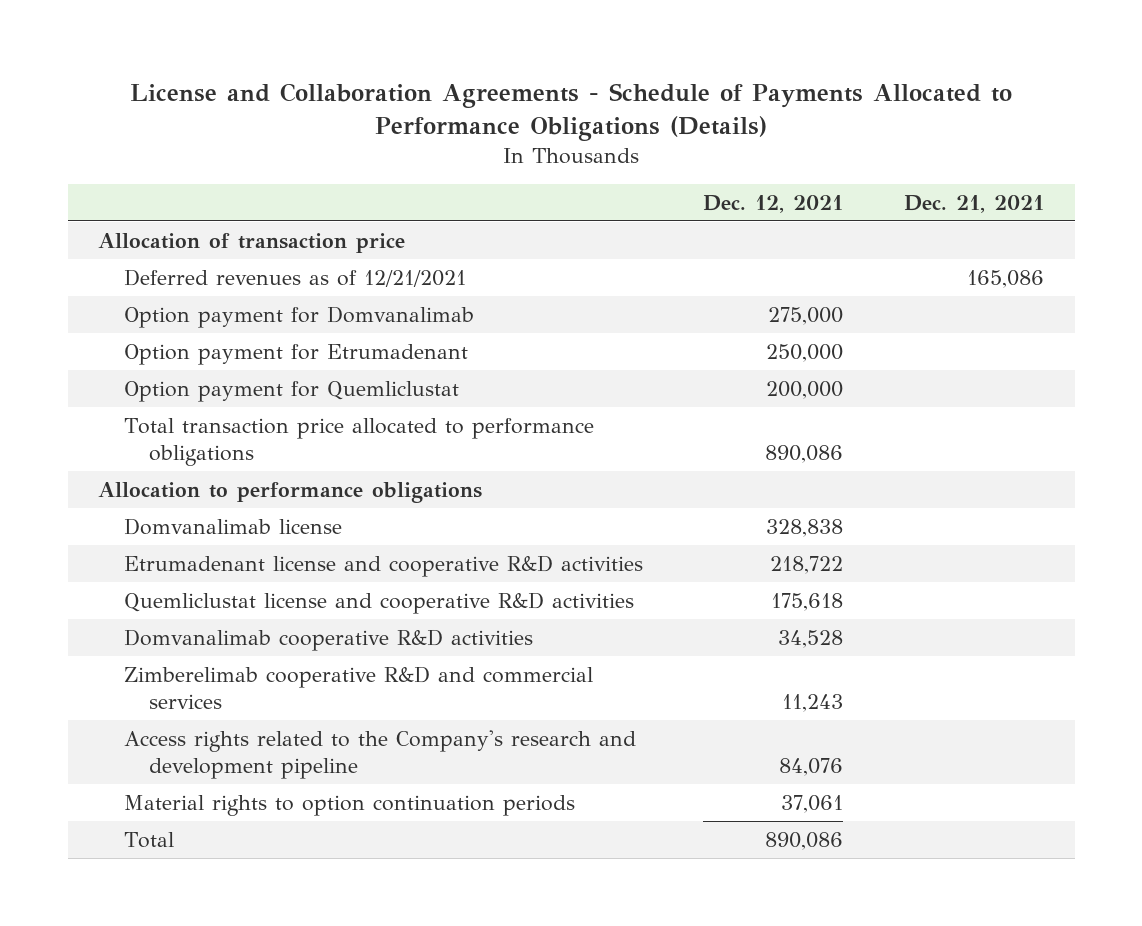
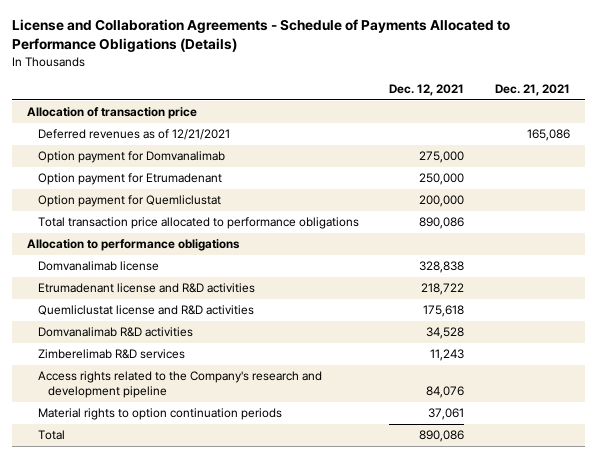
[123,554,643,577] Etrumadenant license and cooperative R&D activities -> [37,283,255,294] Etrumadenant license and R&D activities
[123,591,634,614] Quemliclustat license and cooperative R&D activities -> [37,305,254,316] Quemliclustat license and R&D activities
[123,628,533,651] Domvanalimab cooperative R&D activities -> [37,327,193,338] Domvanalimab R&D activities
[123,665,593,710] Zimberelimab cooperative R&D and commercial services -> [37,349,185,360] Zimberelimab R&D services

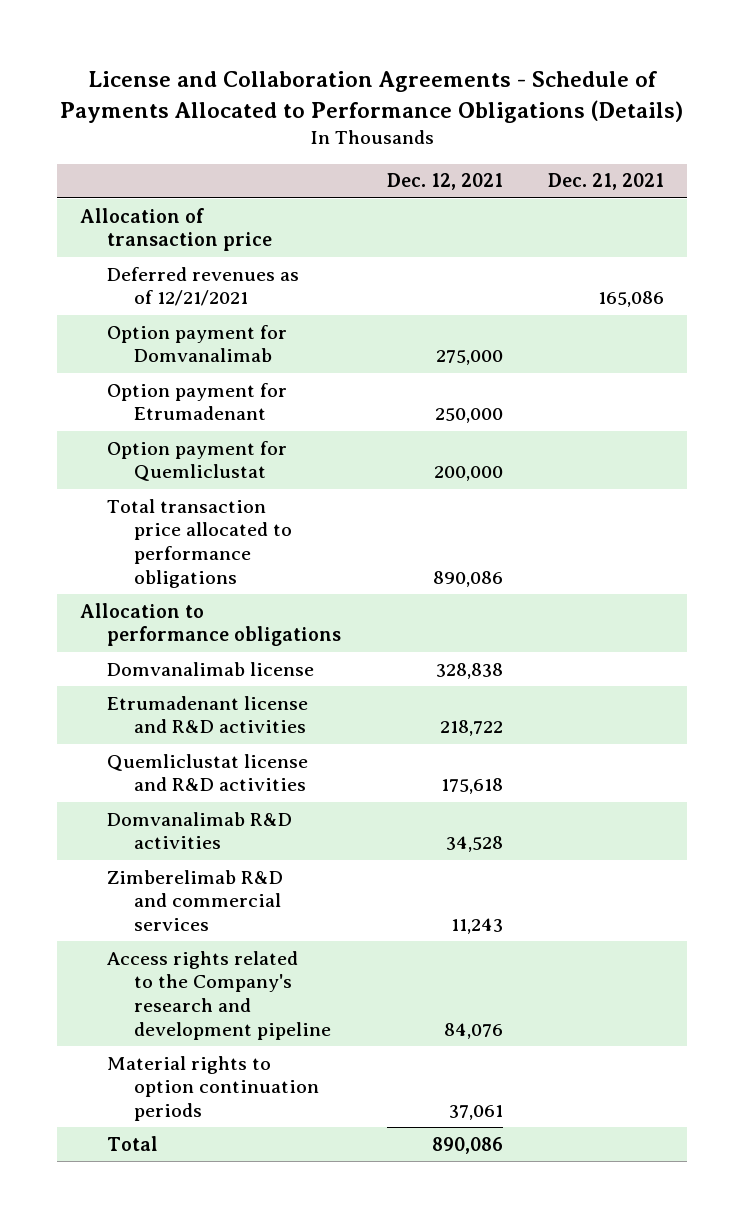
[37,349,185,360] Zimberelimab R&D services -> [107,869,284,932] Zimberelimab R&D and commercial services

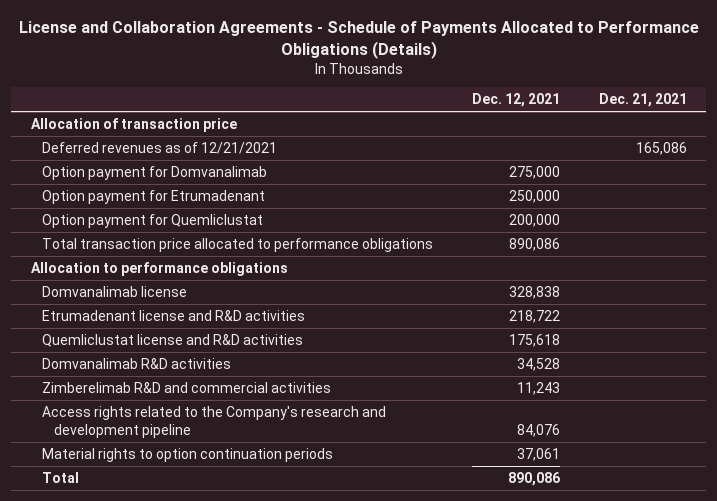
[107,869,284,932] Zimberelimab R&D and commercial services -> [42,381,332,393] Zimberelimab R&D and commercial activities

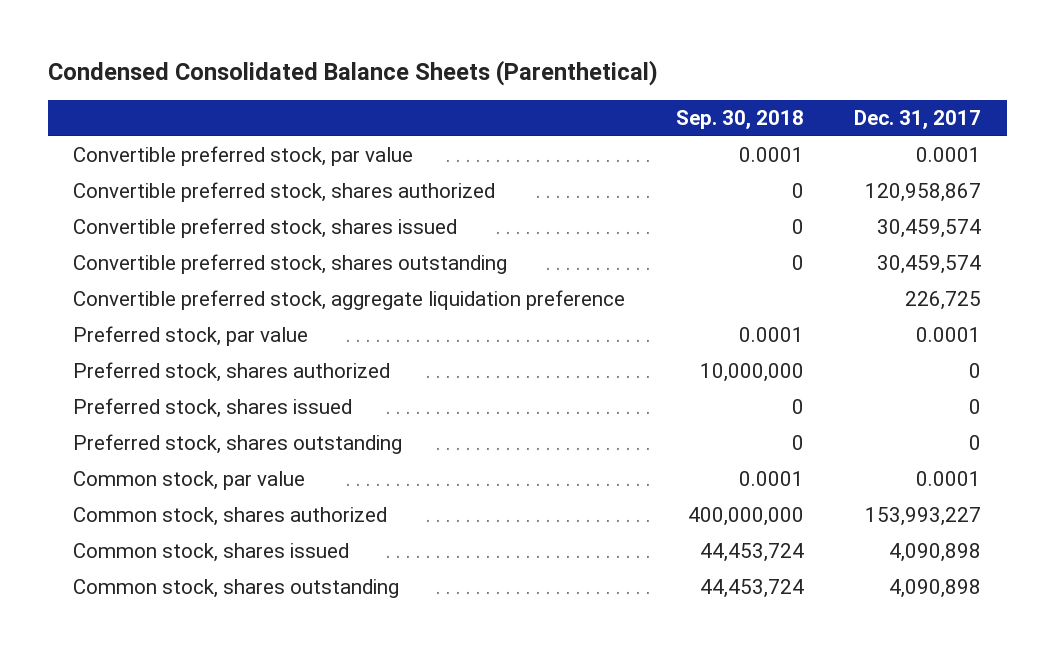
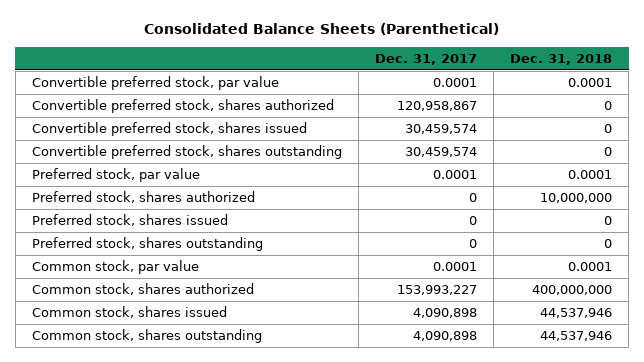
[48,59,659,86] Condensed Consolidated Balance Sheets (Parenthetical) -> [143,23,499,36] Consolidated Balance Sheets (Parenthetical)
[675,110,804,131] Sep. 30, 2018 -> none
none -> [509,53,612,65] Dec. 31, 2018
[73,290,626,311] Convertible preferred stock, aggregate liquidation preference -> none

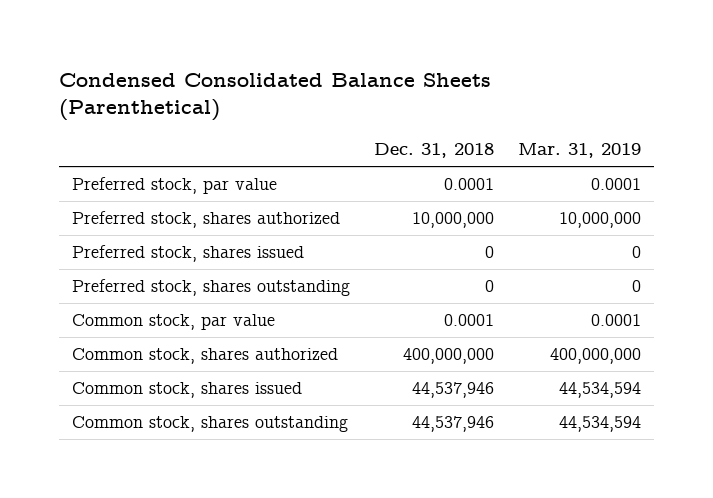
[143,23,499,36] Consolidated Balance Sheets (Parenthetical) -> [59,72,492,122] Condensed Consolidated Balance Sheets (Parenthetical)
[374,53,477,65] Dec. 31, 2017 -> none
none -> [518,143,642,159] Mar. 31, 2019
[31,76,279,91] Convertible preferred stock, par value -> none
[31,99,334,114] Convertible preferred stock, shares authorized -> none
[31,122,307,137] Convertible preferred stock, shares issued -> none
[31,145,342,160] Convertible preferred stock, shares outstanding -> none

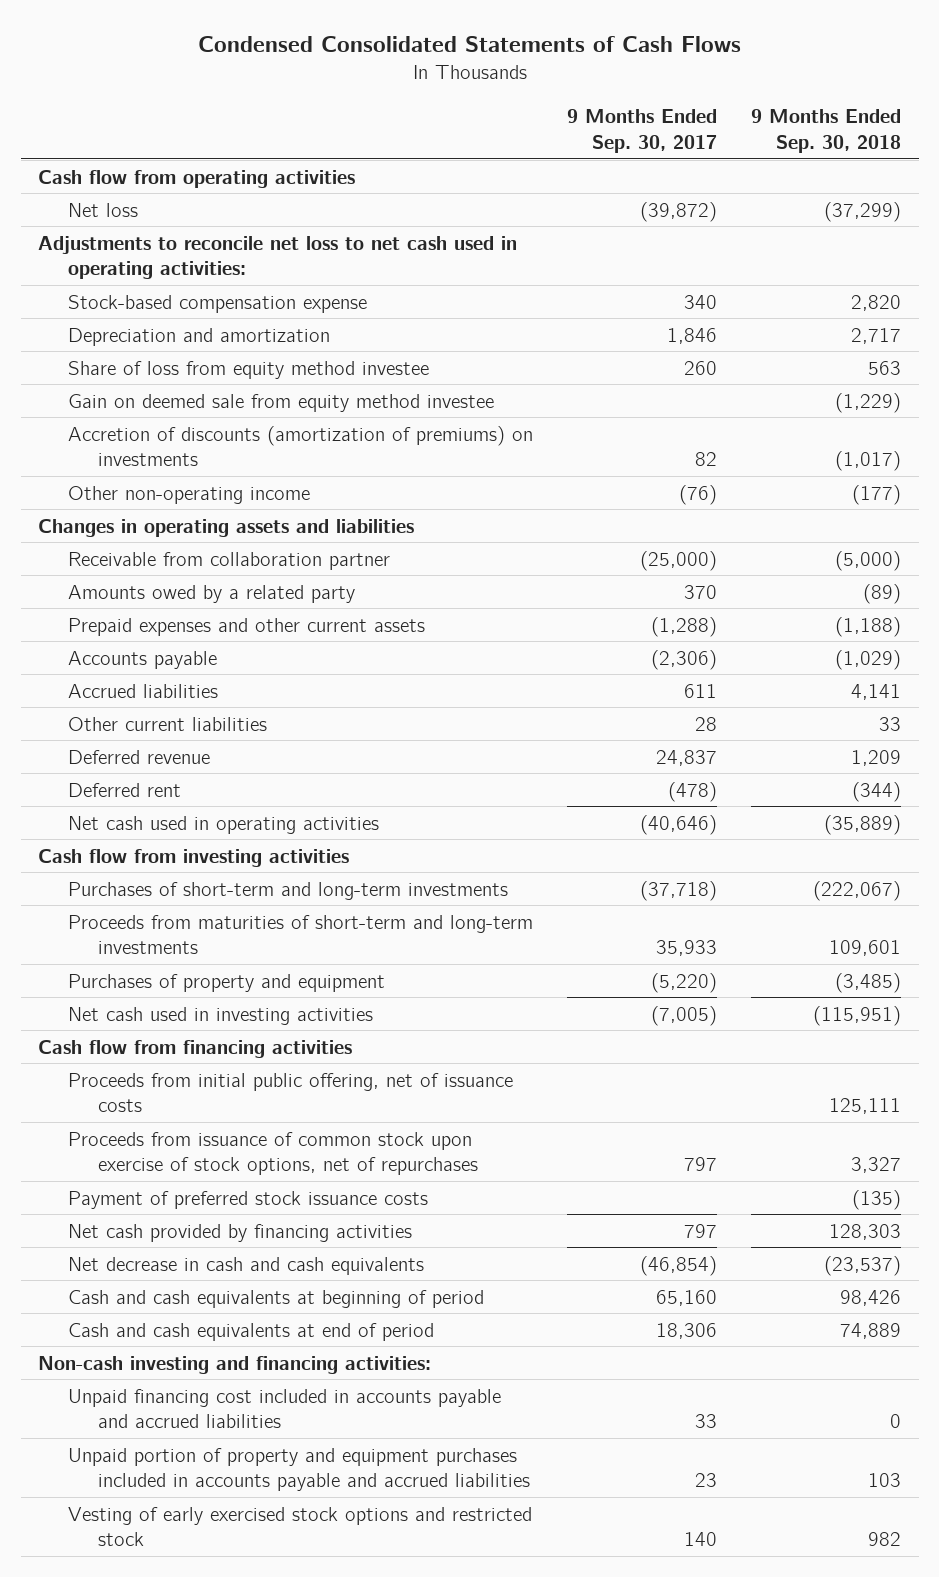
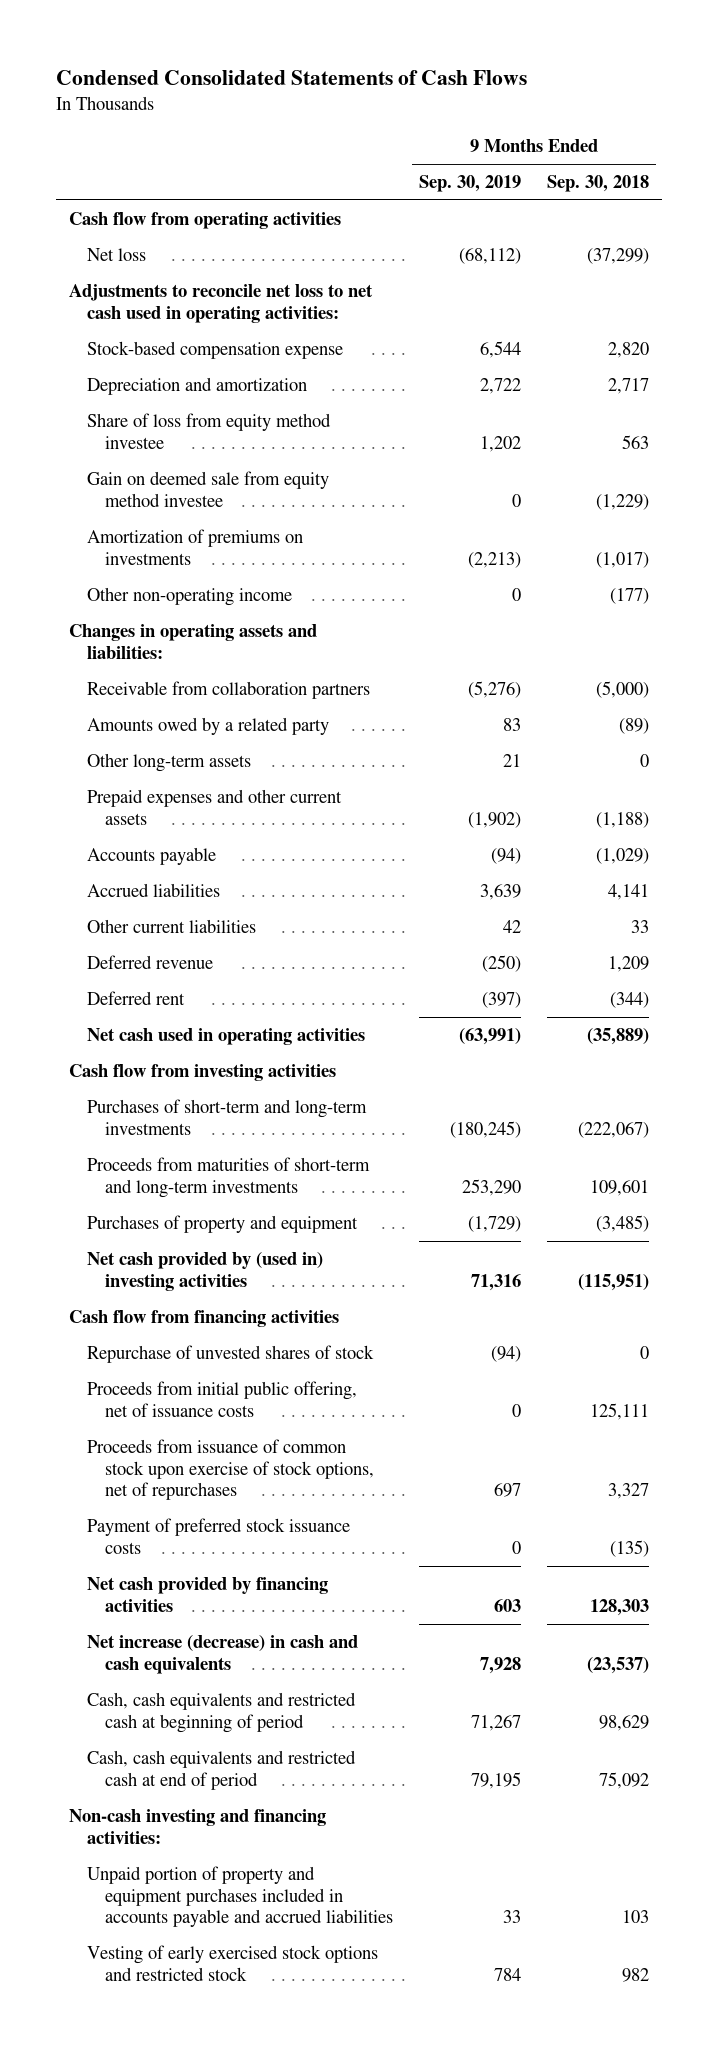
[567,109,718,153] 9 Months Ended Sep. 30, 2017 -> none
none -> [418,175,521,193] Sep. 30, 2019
[67,425,533,467] Accretion of discounts (amortization of premiums) on investments -> [86,529,303,565] Amortization of premiums on investments
[38,518,415,537] Changes in operating assets and liabilities -> [68,624,317,659] Changes in operating assets and liabilities:
[67,551,390,570] Receivable from collaboration partner -> [86,681,370,700] Receivable from collaboration partners
none -> [86,753,251,773] Other long-term assets
[67,1006,373,1025] Net cash used in investing activities -> [86,1252,323,1291] Net cash provided by (used in) investing activities
none -> [86,1345,374,1364] Repurchase of unvested shares of stock
[67,1256,424,1275] Net decrease in cash and cash equivalents -> [86,1635,358,1674] Net increase (decrease) in cash and cash equivalents
[67,1289,484,1308] Cash and cash equivalents at beginning of period -> [86,1692,356,1733] Cash, cash equivalents and restricted cash at beginning of period
[840,1289,902,1306] 98,426 -> [599,1714,650,1731] 98,629
[67,1322,434,1341] Cash and cash equivalents at end of period -> [86,1750,356,1790] Cash, cash equivalents and restricted cash at end of period
[840,1322,902,1339] 74,889 -> [599,1771,650,1789] 75,092
[67,1388,501,1429] Unpaid financing cost included in accounts payable and accrued liabilities -> none

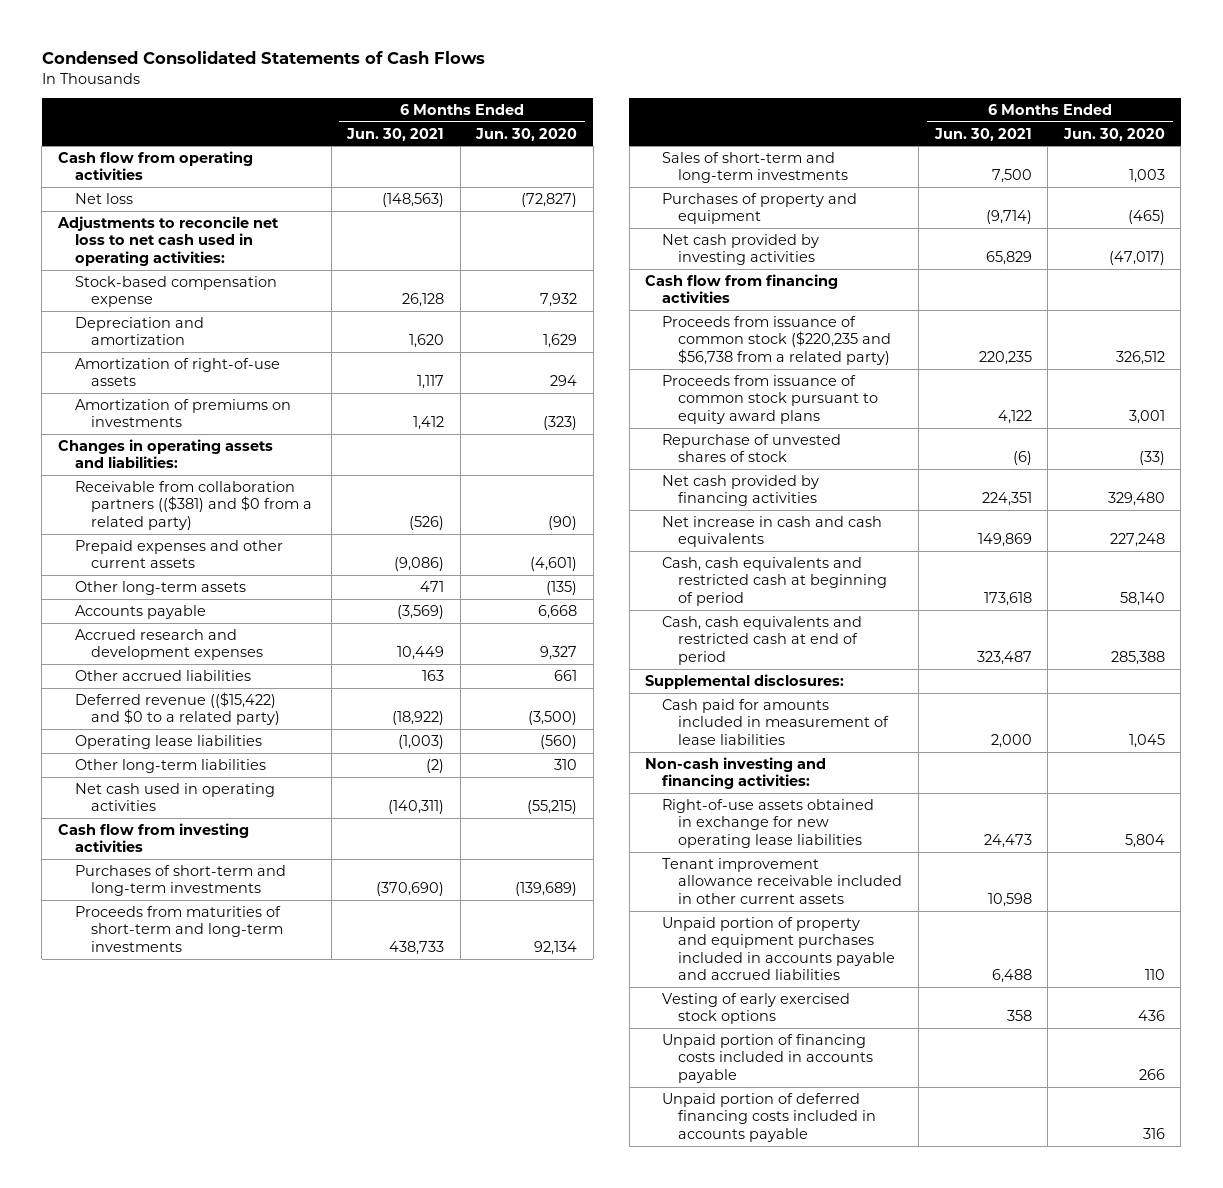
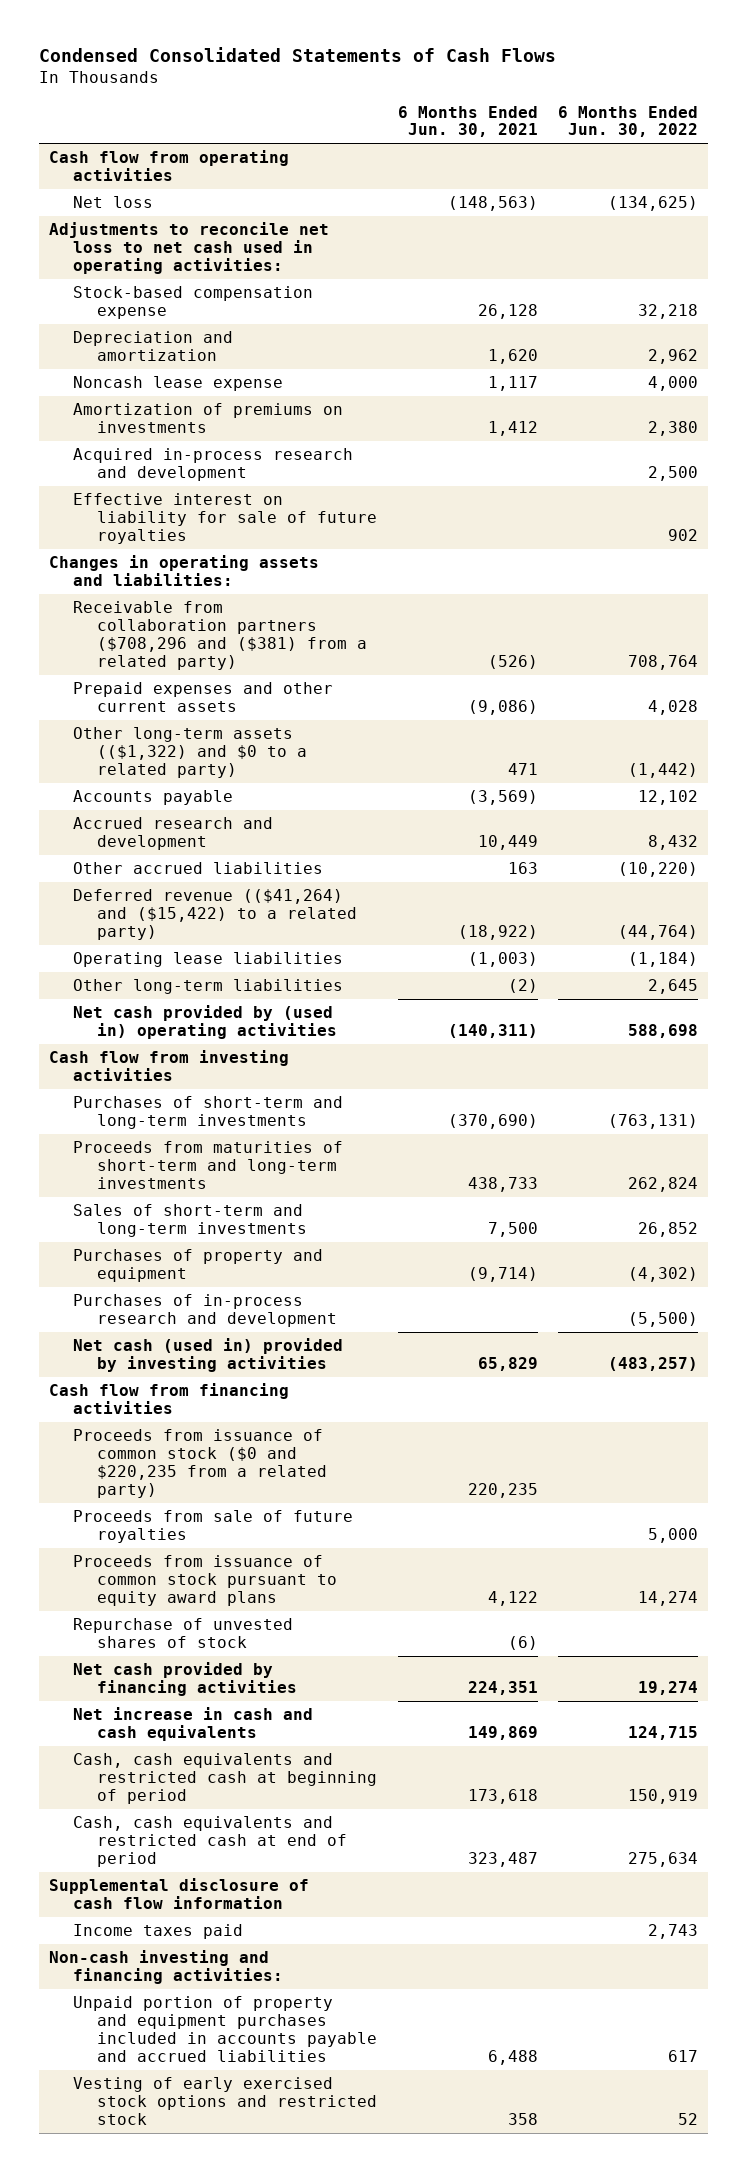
[475,127,578,141] Jun. 30, 2020 -> none
none -> [557,105,698,138] 6 Months Ended Jun. 30, 2022
[74,357,280,387] Amortization of right-of-use assets -> [73,376,284,392] Noncash lease expense
none -> [73,448,354,481] Acquired in-process research and development
none -> [73,493,378,544] Effective interest on liability for sale of future royalties
[74,480,313,530] Receivable from collaboration partners (($381) and $0 from a related party) -> [73,601,368,670] Receivable from collaboration partners ($708,296 and ($381) from a related party)
[74,580,246,595] Other long-term assets -> [73,727,308,778] Other long-term assets (($1,322) and $0 to a related party)
[74,628,264,661] Accrued research and development expenses -> [73,817,274,850] Accrued research and development
[74,691,281,726] Deferred revenue (($15,422) and $0 to a related party) -> [73,889,358,940] Deferred revenue (($41,264) and ($15,422) to a related party)
[74,782,275,812] Net cash used in operating activities -> [73,1005,338,1039] Net cash provided by (used in) operating activities
none -> [73,1294,338,1327] Purchases of in-process research and development
[661,233,819,266] Net cash provided by investing activities -> [73,1338,344,1372] Net cash (used in) provided by investing activities
[661,315,892,365] Proceeds from issuance of common stock ($220,235 and $56,738 from a related party) -> [73,1429,328,1498] Proceeds from issuance of common stock ($0 and $220,235 from a related party)
none -> [73,1510,354,1543] Proceeds from sale of future royalties
[661,698,890,745] Cash paid for amounts included in measurement of lease liabilities -> none
[645,673,845,689] Supplemental disclosures: -> [48,1878,309,1909] Supplemental disclosure of cash flow information
none -> [73,1924,244,1940] Income taxes paid
[661,798,874,848] Right-of-use assets obtained in exchange for new operating lease liabilities -> none
[661,857,903,904] Tenant improvement allowance receivable included in other current assets -> none
[661,1033,874,1083] Unpaid portion of financing costs included in accounts payable -> none
[661,1092,877,1142] Unpaid portion of deferred financing costs included in accounts payable -> none
[661,992,850,1025] Vesting of early exercised stock options -> [73,2077,378,2125] Vesting of early exercised stock options and restricted stock

